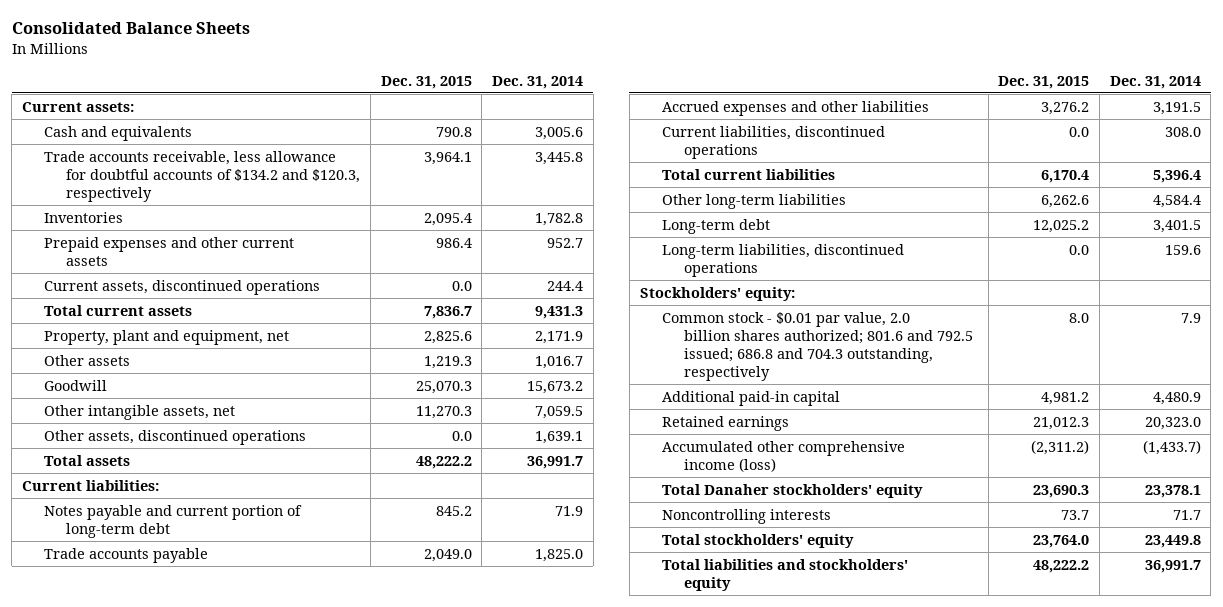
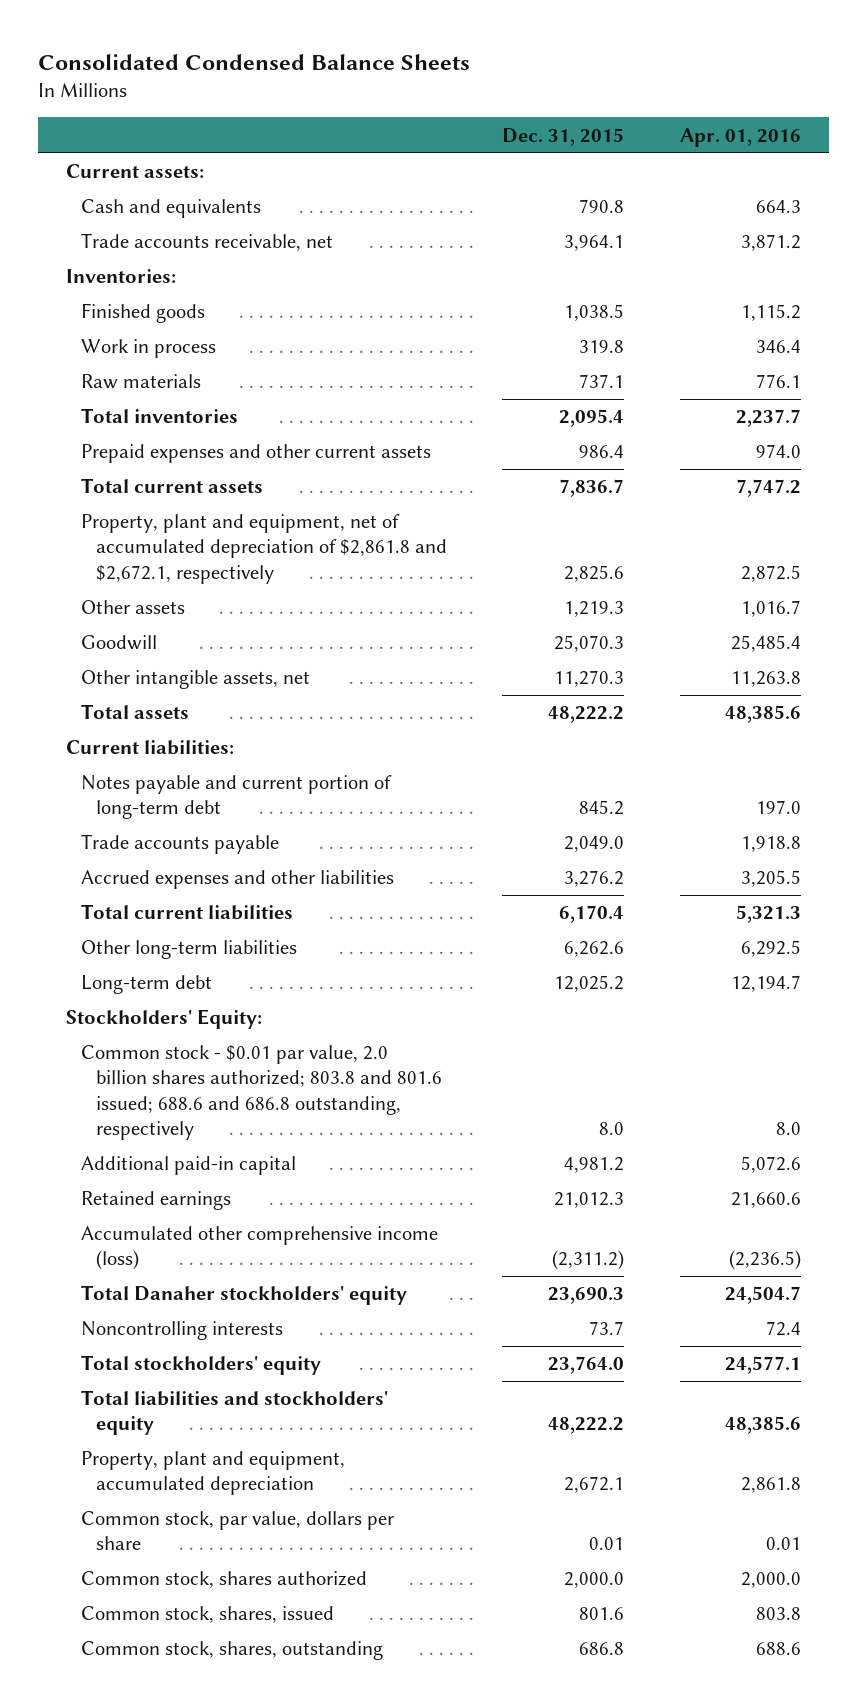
[11,22,250,35] Consolidated Balance Sheets -> [37,53,470,70] Consolidated Condensed Balance Sheets
[492,75,584,89] Dec. 31, 2014 -> none
none -> [679,127,801,147] Apr. 01, 2016
[44,150,361,203] Trade accounts receivable, less allowance for doubtful accounts of $134.2 and $120.3, respectively -> [80,233,333,252] Trade accounts receivable, net
none -> [65,269,176,284] Inventories:
none -> [80,303,205,324] Finished goods
none -> [80,339,216,359] Work in process
none -> [80,374,201,390] Raw materials
[44,211,124,223] Inventories -> [80,408,238,424] Total inventories
[44,279,321,295] Current assets, discontinued operations -> none
[44,329,290,345] Property, plant and equipment, net -> [80,514,447,584] Property, plant and equipment, net of accumulated depreciation of $2,861.8 and $2,672.1, respectively
[44,429,307,445] Other assets, discontinued operations -> none
[661,125,885,159] Current liabilities, discontinued operations -> none
[661,243,904,277] Long-term liabilities, discontinued operations -> none
[639,286,795,301] Stockholders' equity: -> [65,1009,262,1030] Stockholders' Equity:
[661,311,973,382] Common stock - $0.01 par value, 2.0 billion shares authorized; 801.6 and 792.5 issued; 686.8 and 704.3 outstanding, respectively -> [80,1045,442,1140] Common stock - $0.01 par value, 2.0 billion shares authorized; 803.8 and 801.6 issued; 688.6 and 686.8 outstanding, respectively
none -> [80,1451,345,1496] Property, plant and equipment, accumulated depreciation
none -> [80,1511,394,1551] Common stock, par value, dollars per share
none -> [80,1571,367,1589] Common stock, shares authorized
none -> [80,1606,334,1624] Common stock, shares, issued
none -> [80,1641,383,1661] Common stock, shares, outstanding

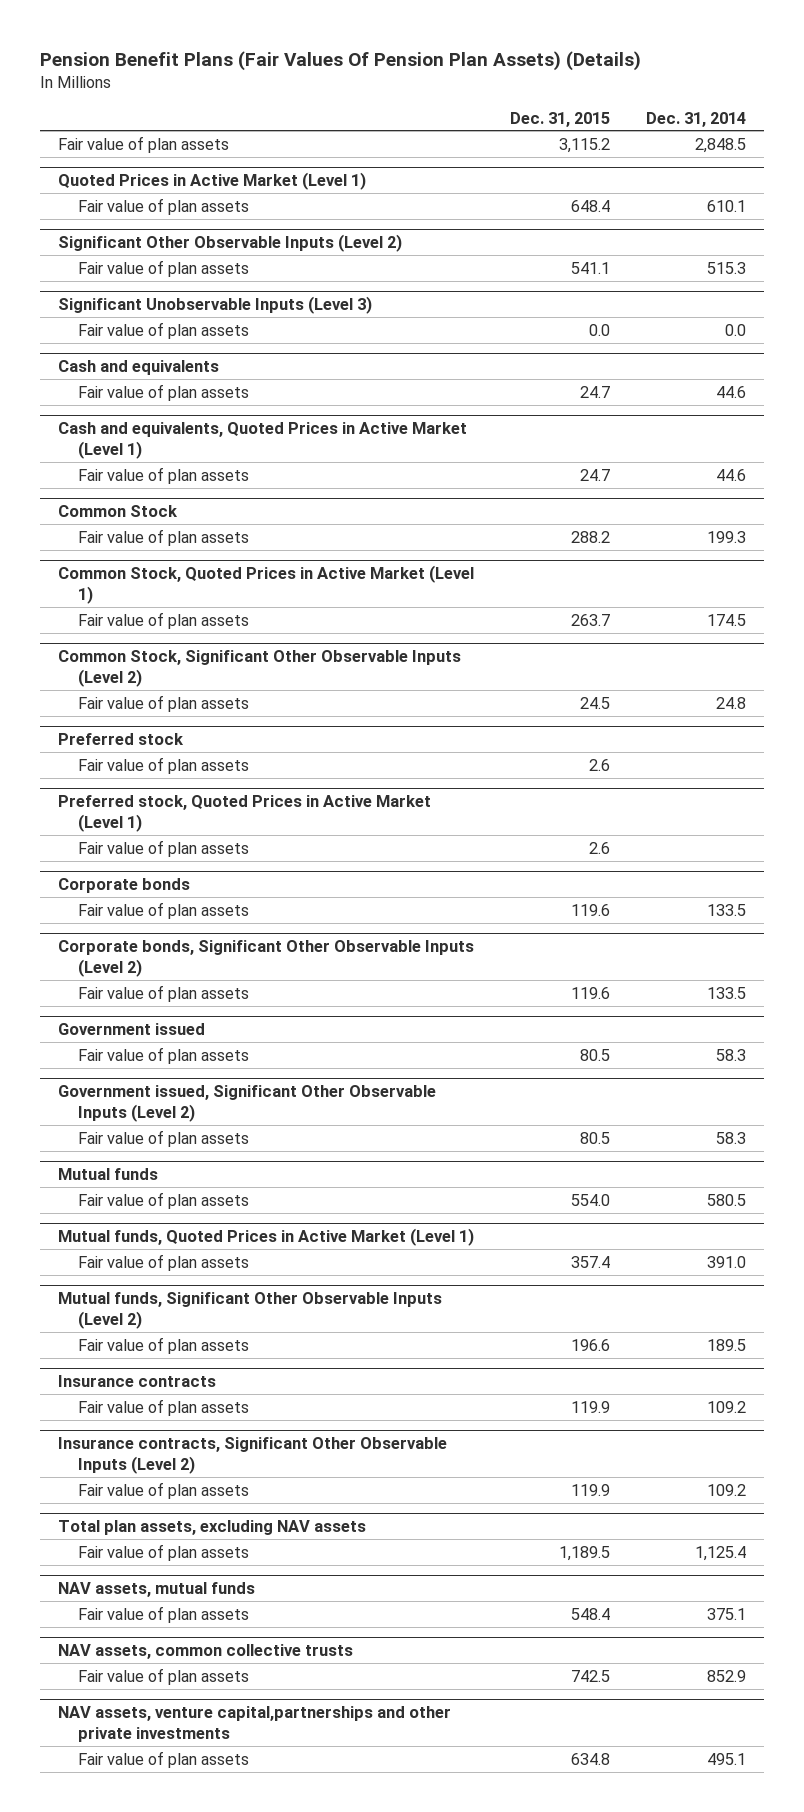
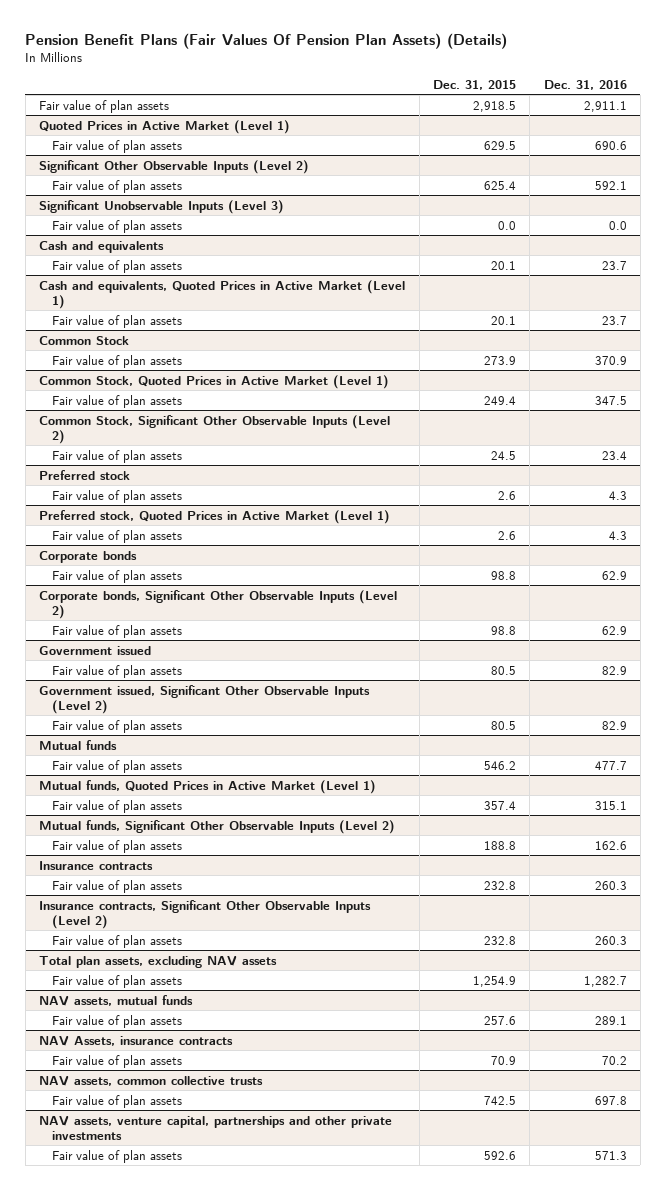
[646,111,747,127] Dec. 31, 2014 -> none
none -> [543,79,627,90] Dec. 31, 2016
[559,137,611,153] 3,115.2 -> [472,100,516,112] 2,918.5
[571,199,611,212] 648.4 -> [483,140,516,150] 629.5
[571,261,611,274] 541.1 -> [483,180,516,190] 625.4
[580,385,611,398] 24.7 -> [490,260,516,270] 20.1
[580,468,611,481] 24.7 -> [490,315,516,325] 20.1
[571,530,611,543] 288.2 -> [483,355,516,365] 273.9
[571,613,611,626] 263.7 -> [483,395,516,405] 249.4
[571,903,611,916] 119.6 -> [490,570,516,580] 98.8
[571,986,611,999] 119.6 -> [490,625,516,635] 98.8
[571,1193,611,1206] 554.0 -> [483,760,516,770] 546.2
[571,1338,611,1351] 196.6 -> [483,840,516,850] 188.8
[571,1400,611,1413] 119.9 -> [483,880,516,890] 232.8
[571,1483,611,1496] 119.9 -> [483,935,516,945] 232.8
[559,1545,611,1561] 1,189.5 -> [472,975,516,987] 1,254.9
[571,1607,611,1620] 548.4 -> [483,1015,516,1025] 257.6
none -> [39,1035,234,1046] NAV Assets, insurance contracts
none -> [51,1054,182,1068] Fair value of plan assets
[58,1706,452,1742] NAV assets, venture capital,partnerships and other private investments -> [39,1115,393,1140] NAV assets, venture capital, partnerships and other private investments
[571,1752,611,1765] 634.8 -> [483,1150,516,1160] 592.6

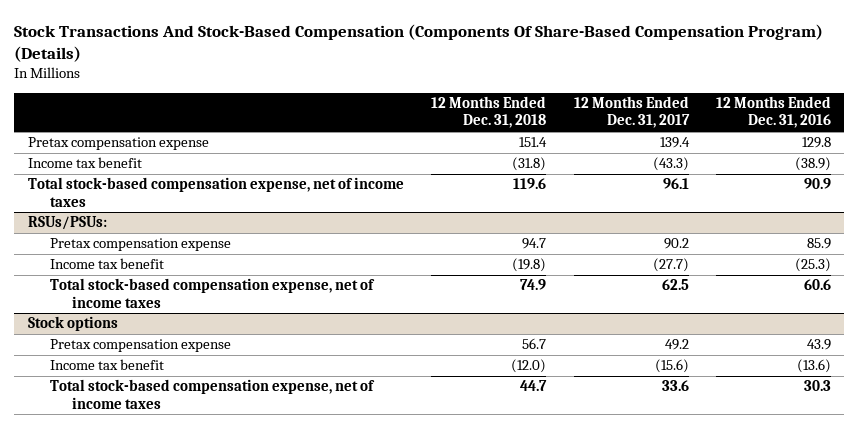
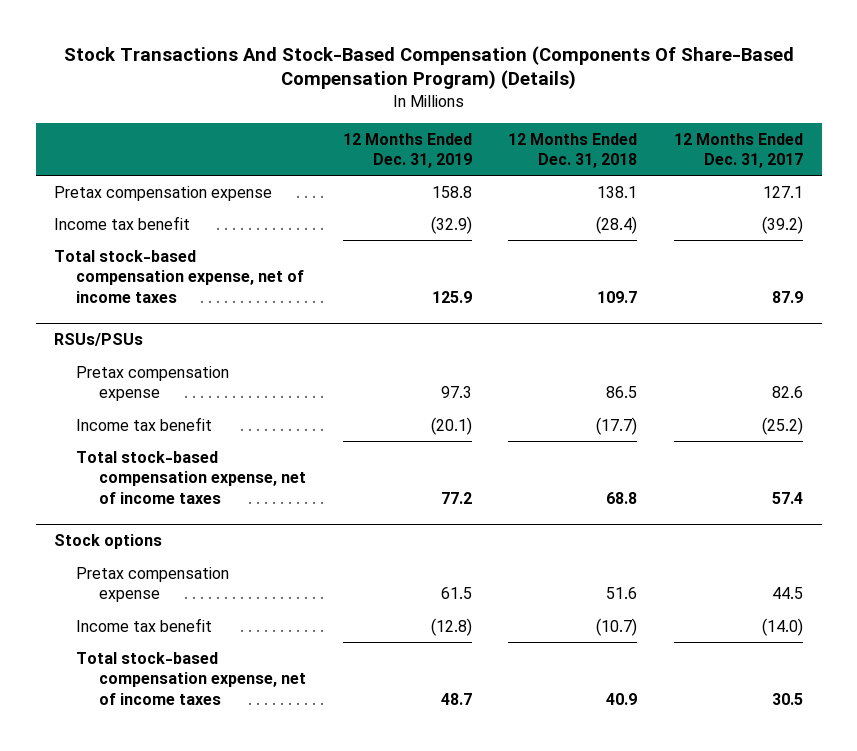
[715,96,831,129] 12 Months Ended Dec. 31, 2016 -> none
none -> [342,132,472,168] 12 Months Ended Dec. 31, 2019
[519,137,548,148] 151.4 -> [597,185,638,198] 138.1
[659,137,690,149] 139.4 -> [763,185,804,198] 127.1
[512,157,547,172] (31.8) -> [596,215,638,234] (28.4)
[652,157,689,172] (43.3) -> [762,215,804,234] (39.2)
[513,178,547,190] 119.6 -> [597,290,638,303] 109.7
[662,178,689,190] 96.1 -> [772,290,804,303] 87.9
[28,216,108,231] RSUs/PSUs: -> [54,333,144,347] RSUs/PSUs
[522,238,547,250] 94.7 -> [606,386,638,399] 86.5
[663,238,689,250] 90.2 -> [772,386,804,399] 82.6
[512,258,547,273] (19.8) -> [596,416,638,435] (17.7)
[652,258,689,273] (27.7) -> [762,416,804,435] (25.2)
[520,279,547,291] 74.9 -> [606,491,638,504] 68.8
[661,279,689,291] 62.5 -> [772,491,804,504] 57.4
[522,338,547,350] 56.7 -> [606,587,638,600] 51.6
[664,339,689,351] 49.2 -> [772,587,804,600] 44.5
[511,359,547,374] (12.0) -> [596,617,638,636] (10.7)
[654,359,689,374] (15.6) -> [762,617,804,636] (14.0)
[520,380,548,392] 44.7 -> [606,692,638,705] 40.9
[661,380,689,392] 33.6 -> [772,692,804,705] 30.5

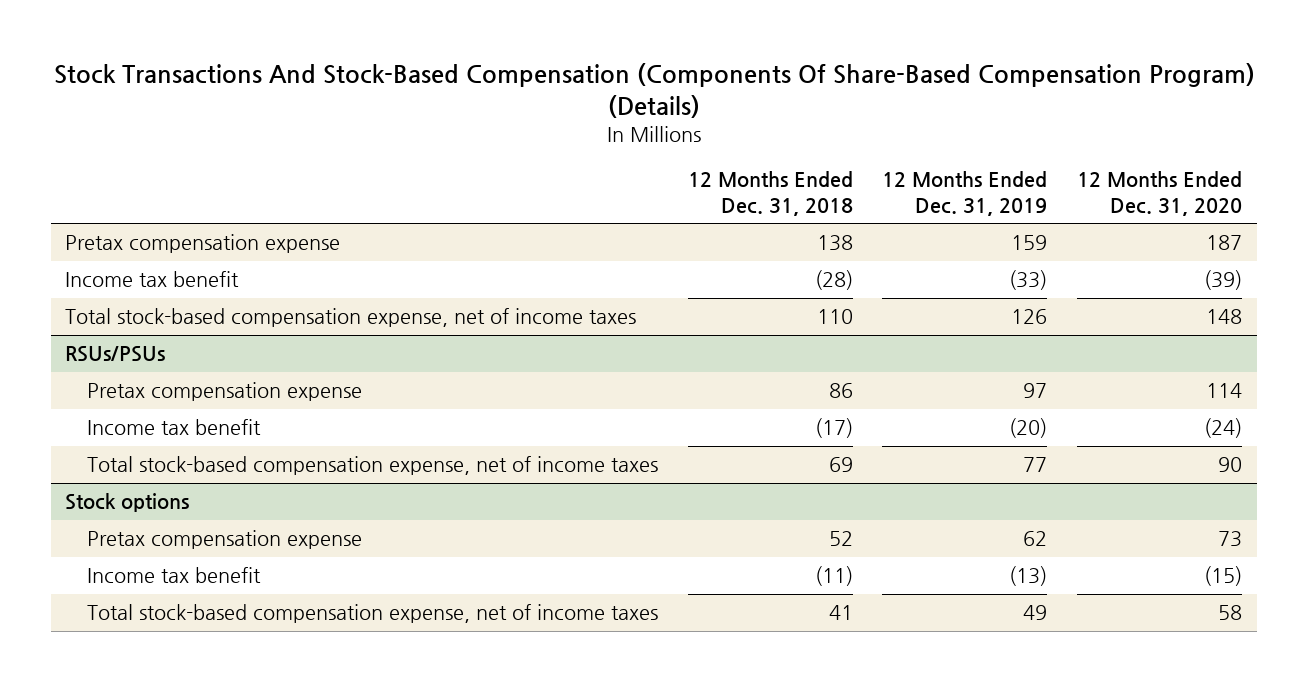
[674,132,804,168] 12 Months Ended Dec. 31, 2017 -> none
none -> [1076,171,1242,217] 12 Months Ended Dec. 31, 2020
[431,185,472,198] 158.8 -> [1011,235,1048,251] 159
[597,185,638,198] 138.1 -> [816,235,853,252] 138
[430,215,472,234] (32.9) -> [1009,270,1048,291] (33)
[596,215,638,234] (28.4) -> [814,270,853,291] (28)
[431,290,472,303] 125.9 -> [1011,309,1048,325] 126
[597,290,638,303] 109.7 -> [816,309,853,325] 110
[440,386,472,399] 97.3 -> [1023,383,1048,399] 97
[606,386,638,399] 86.5 -> [828,383,853,399] 86
[430,416,472,435] (20.1) -> [1009,418,1048,439] (20)
[596,416,638,435] (17.7) -> [814,418,853,439] (17)
[440,491,472,504] 77.2 -> [1023,457,1048,473] 77
[606,491,638,504] 68.8 -> [828,457,853,473] 69
[440,587,472,600] 61.5 -> [1023,531,1048,547] 62
[606,587,638,600] 51.6 -> [828,531,853,547] 52
[430,617,472,636] (12.8) -> [1009,566,1048,587] (13)
[596,617,638,636] (10.7) -> [814,566,853,587] (11)
[440,692,472,705] 48.7 -> [1023,605,1048,621] 49
[606,692,638,705] 40.9 -> [828,605,853,621] 41

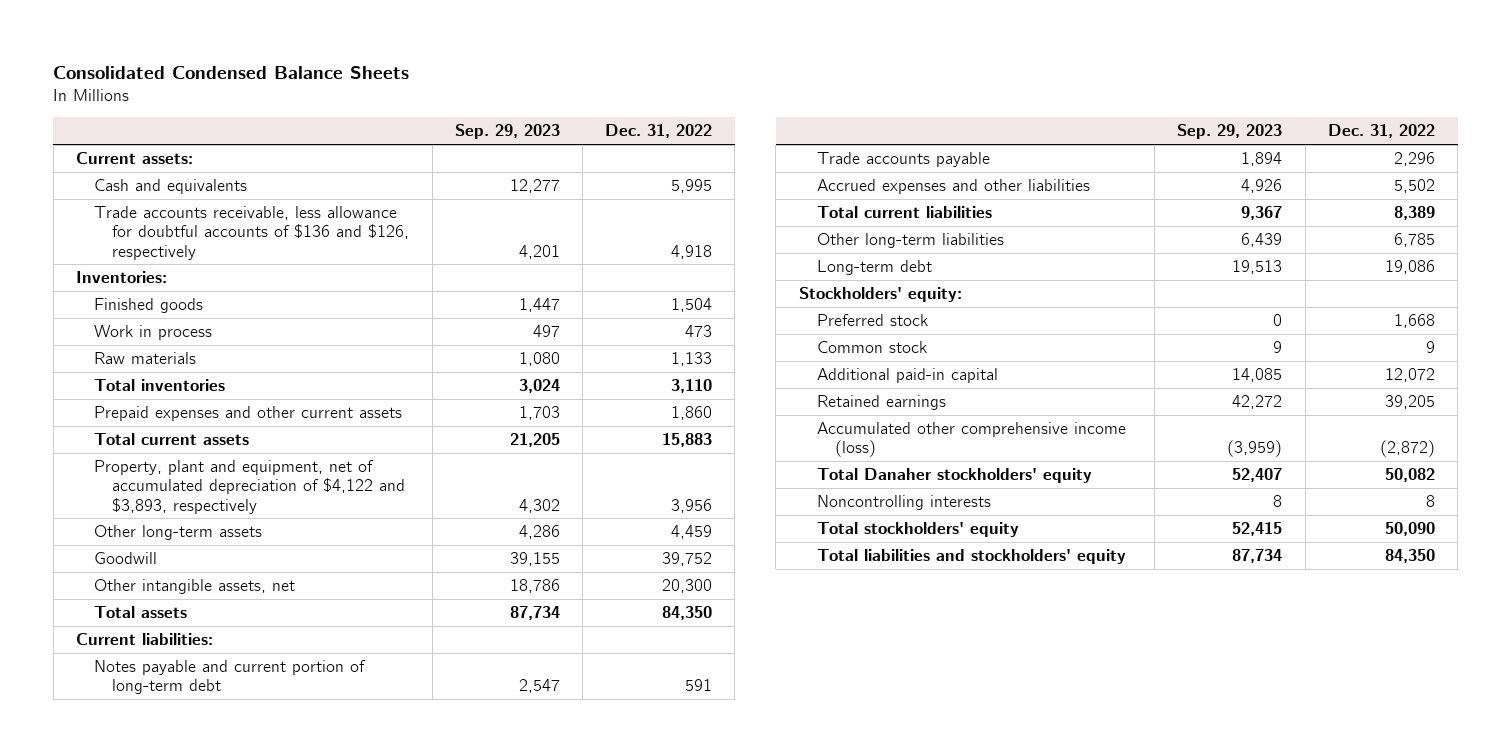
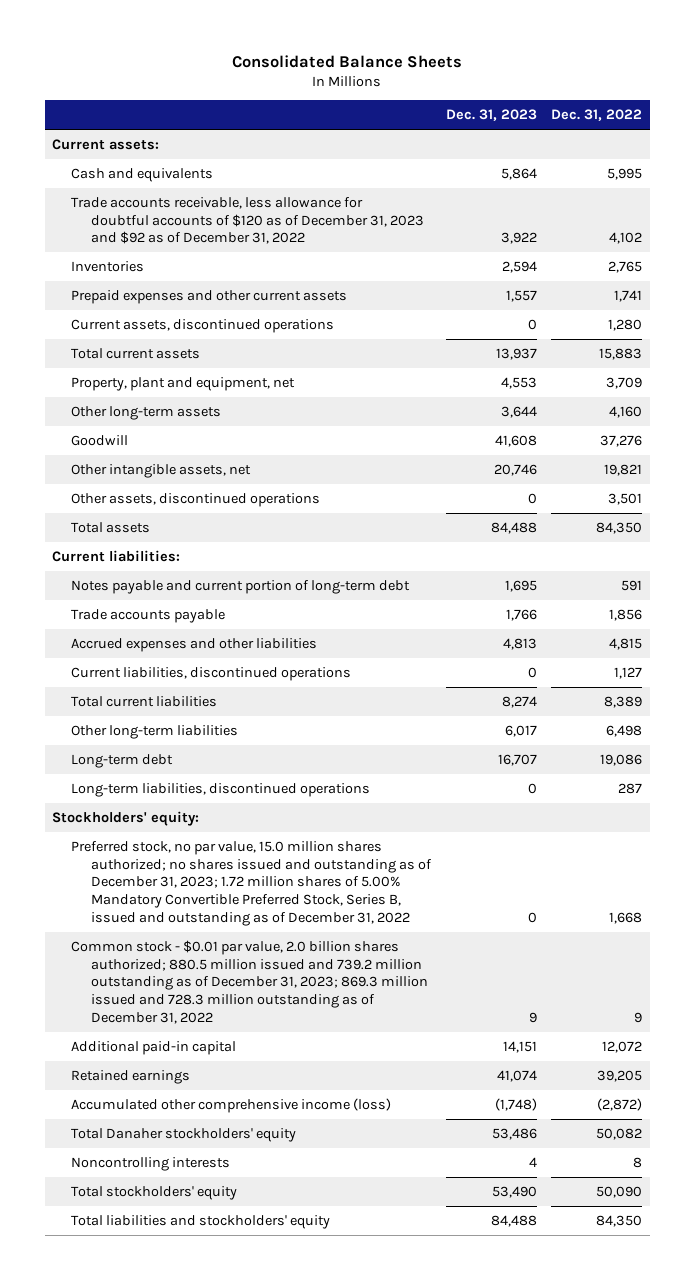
[53,65,410,79] Consolidated Condensed Balance Sheets -> [232,54,463,68] Consolidated Balance Sheets
[454,124,560,140] Sep. 29, 2023 -> none
none -> [445,109,537,122] Dec. 31, 2023
[75,271,167,284] Inventories: -> none
[94,298,204,314] Finished goods -> none
[94,325,213,341] Work in process -> none
[94,352,197,365] Raw materials -> none
[94,206,410,260] Trade accounts receivable, less allowance for doubtful accounts of $136 and $126, respectively -> [71,196,424,245] Trade accounts receivable, less allowance for doubtful accounts of $120 as of December 31, 2023 and $92 as of December 31, 2022
[671,244,713,259] 4,918 -> [609,232,643,245] 4,102
[94,379,226,392] Total inventories -> [71,260,145,272] Inventories
[671,379,713,394] 3,110 -> [608,260,643,273] 2,765
[671,406,713,421] 1,860 -> [614,289,643,302] 1,741
none -> [71,318,335,333] Current assets, discontinued operations
[94,460,406,514] Property, plant and equipment, net of accumulated depreciation of $4,122 and $3,893, respectively -> [71,376,296,391] Property, plant and equipment, net
[671,498,713,513] 3,956 -> [606,376,643,389] 3,709
[671,525,713,540] 4,459 -> [609,405,643,418] 4,160
[662,552,713,567] 39,752 -> [600,434,643,447] 37,276
[662,579,713,594] 20,300 -> [604,463,643,476] 19,821
none -> [71,492,321,507] Other assets, discontinued operations
[1393,152,1435,167] 2,296 -> [609,608,643,621] 1,856
[1393,179,1435,194] 5,502 -> [609,637,643,650] 4,815
none -> [71,666,352,681] Current liabilities, discontinued operations
[1393,233,1435,248] 6,785 -> [606,724,643,737] 6,498
none -> [71,782,371,797] Long-term liabilities, discontinued operations
[816,314,928,327] Preferred stock -> [71,840,432,927] Preferred stock, no par value, 15.0 million shares authorized; no shares issued and outstanding as of December 31, 2023; 1.72 million shares of 5.00% Mandatory Convertible Preferred Stock, Series B, issued and outstanding as of December 31, 2022
[816,341,927,354] Common stock -> [71,939,428,1025] Common stock - $0.01 par value, 2.0 billion shares authorized; 880.5 million issued and 739.2 million outstanding as of December 31, 2023; 869.3 million issued and 728.3 million outstanding as of December 31, 2022

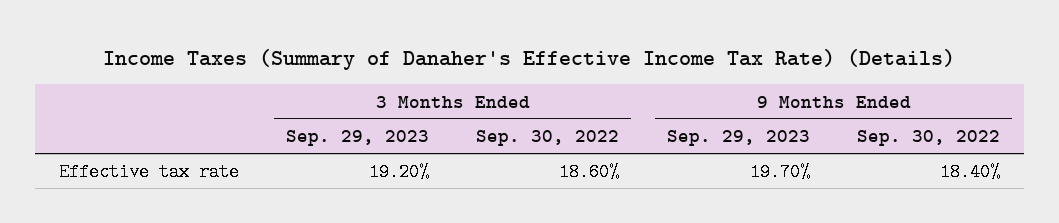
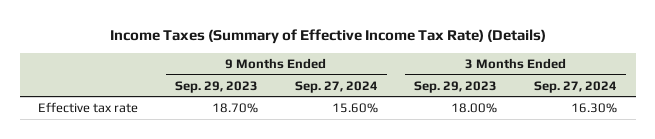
[103,48,956,70] Income Taxes (Summary of Danaher's Effective Income Tax Rate) (Details) -> [109,28,546,44] Income Taxes (Summary of Effective Income Tax Rate) (Details)
[476,130,620,147] Sep. 30, 2022 -> none
[857,130,1001,147] Sep. 30, 2022 -> none
none -> [294,80,378,93] Sep. 27, 2024
none -> [534,80,618,93] Sep. 27, 2024
[369,163,430,182] 19.20% -> [451,103,498,114] 18.00%
[749,163,810,182] 19.70% -> [211,103,258,114] 18.70%

